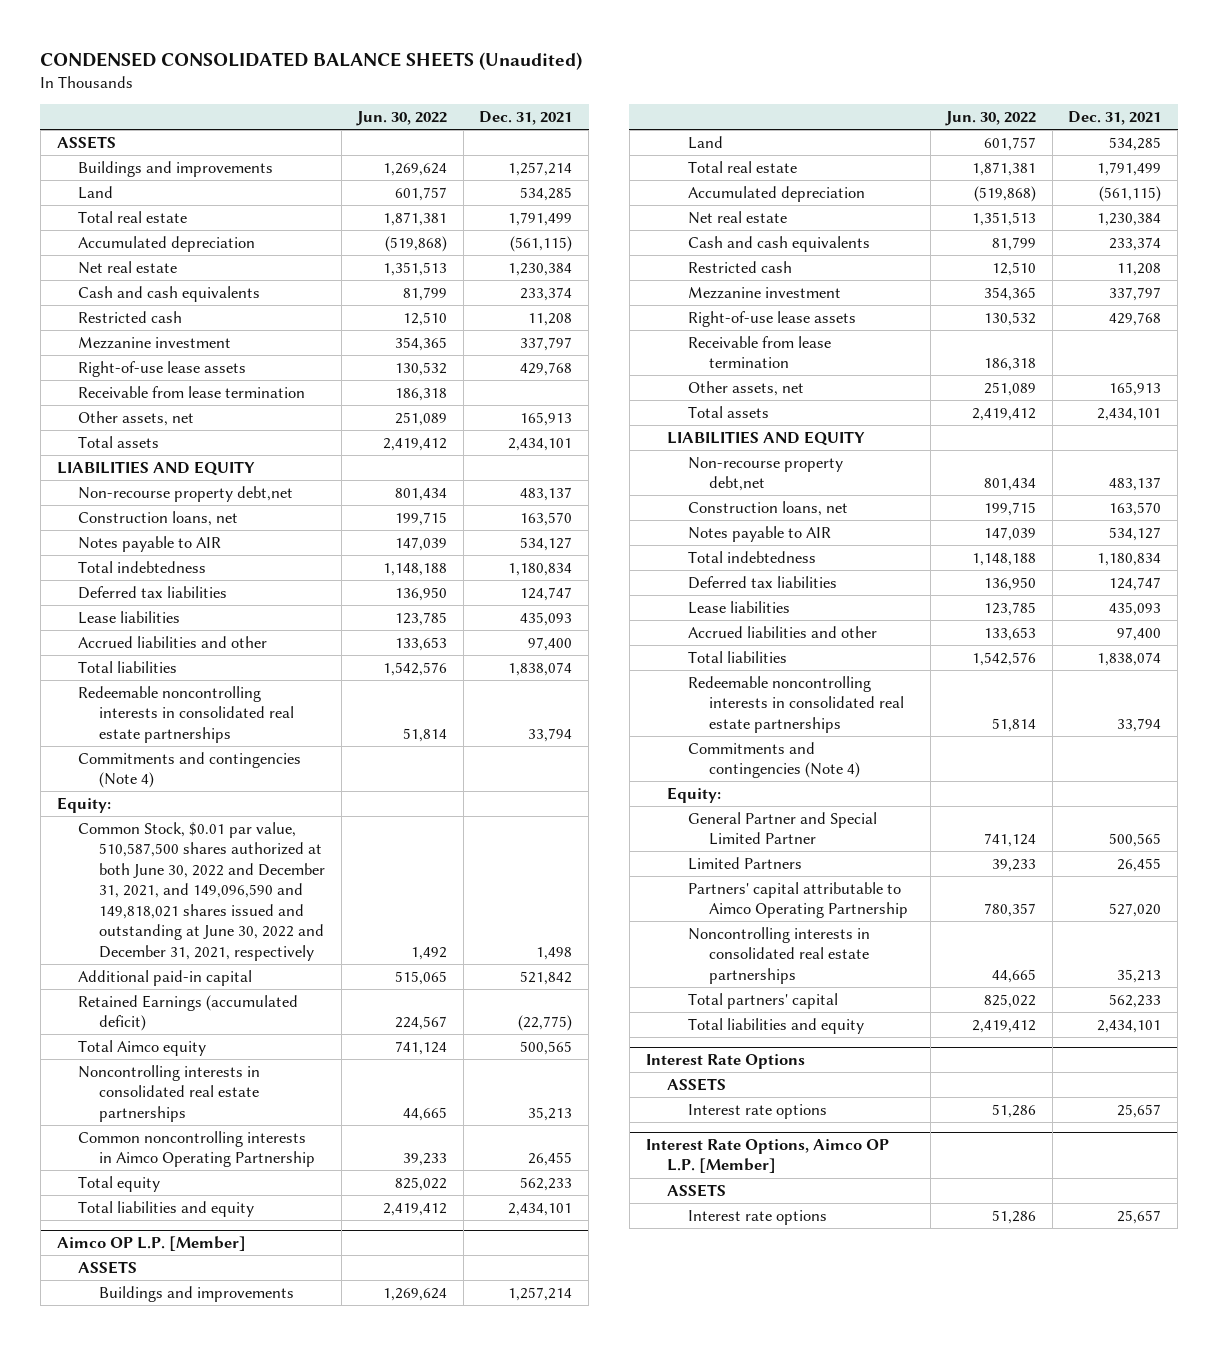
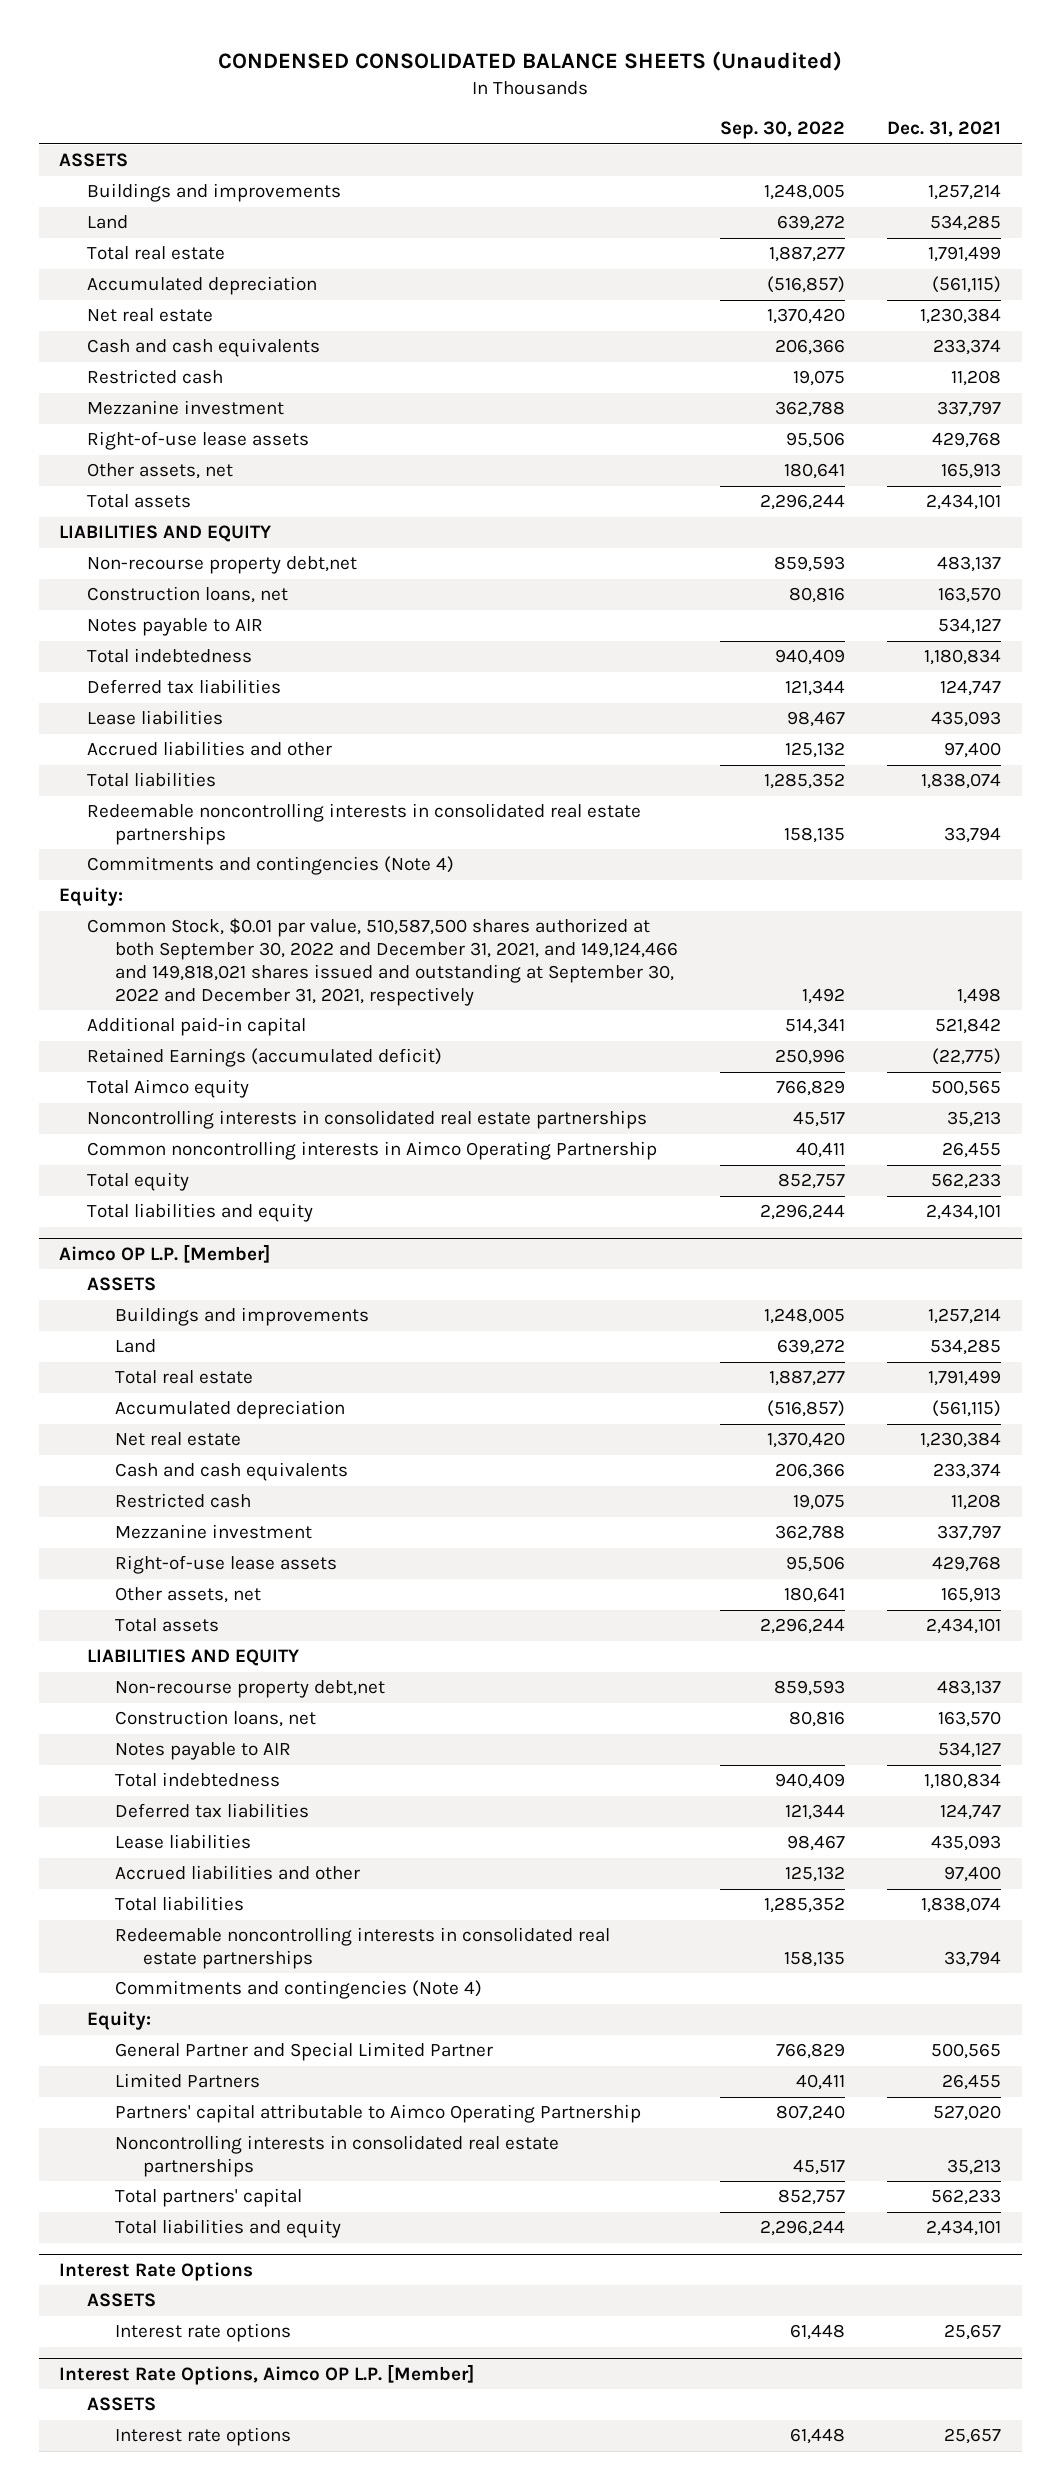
[356,110,448,126] Jun. 30, 2022 -> none
none -> [719,121,845,140] Sep. 30, 2022
[77,385,305,398] Receivable from lease termination -> none
[77,821,325,961] Common Stock, $0.01 par value, 510,587,500 shares authorized at both June 30, 2022 and December 31, 2021, and 149,096,590 and 149,818,021 shares issued and outstanding at June 30, 2022 and December 31, 2021, respectively -> [87,918,679,1006] Common Stock, $0.01 par value, 510,587,500 shares authorized at both September 30, 2022 and December 31, 2021, and 149,124,466 and 149,818,021 shares issued and outstanding at September 30, 2022 and December 31, 2021, respectively
[687,335,831,369] Receivable from lease termination -> none

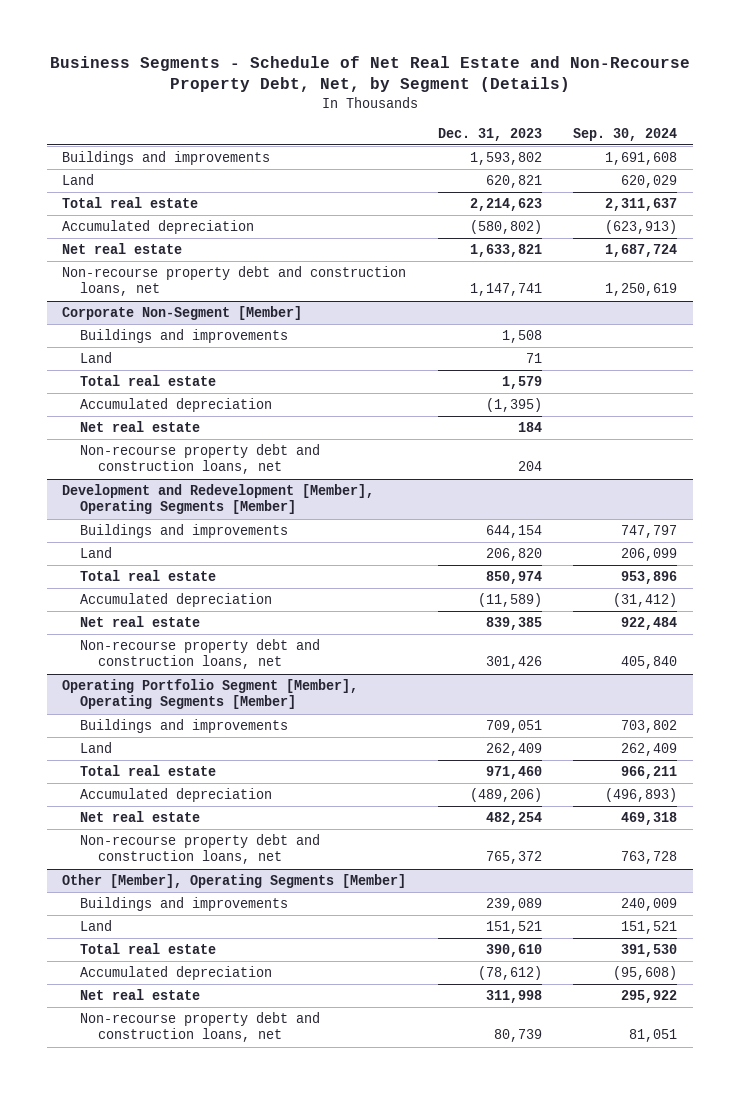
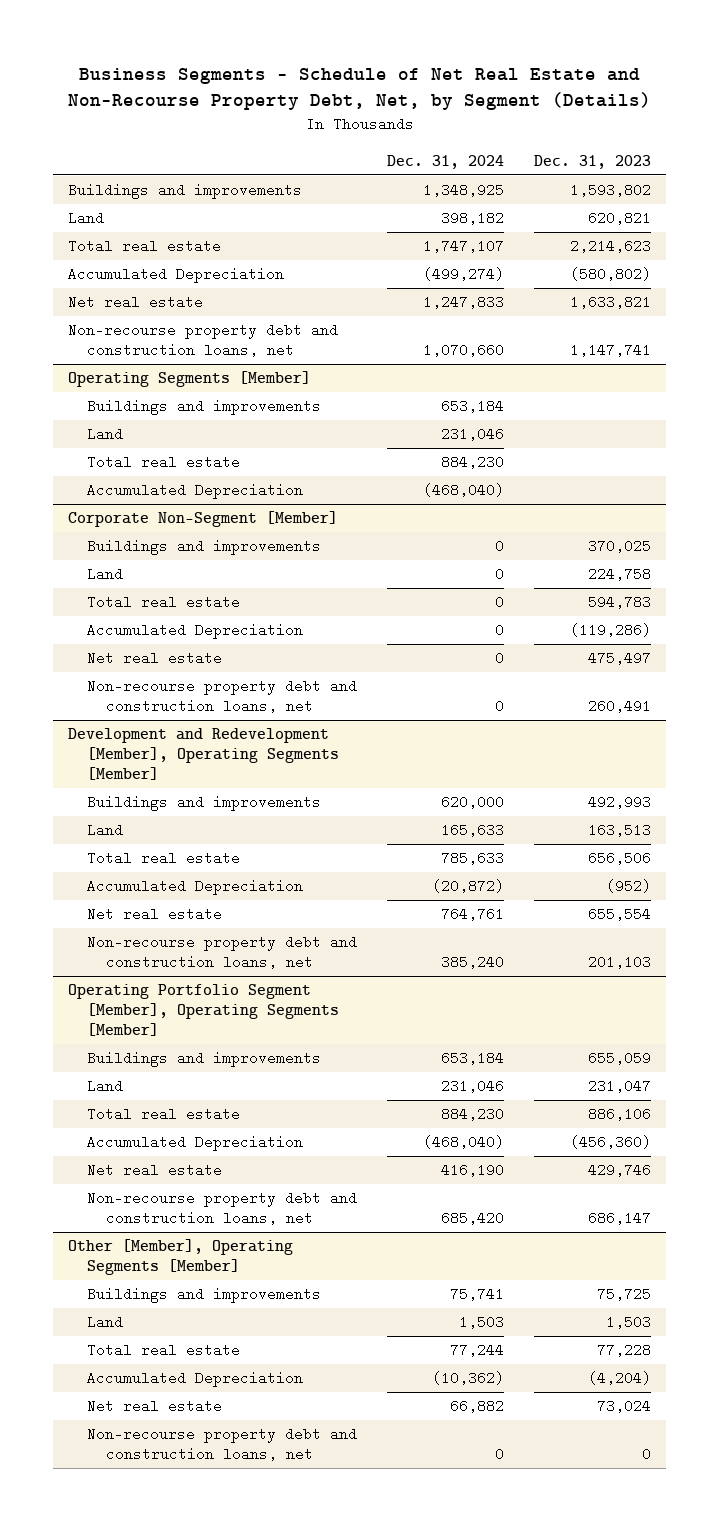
[573,127,678,141] Sep. 30, 2024 -> none
none -> [387,154,505,169] Dec. 31, 2024
[62,220,255,235] Accumulated depreciation -> [68,267,285,284] Accumulated Depreciation
none -> [68,371,312,388] Operating Segments [Member]
none -> [87,399,322,416] Buildings and improvements
none -> [87,427,124,442] Land
none -> [87,455,241,470] Total real estate
none -> [87,483,304,500] Accumulated Depreciation
[501,330,542,344] 1,508 -> [588,539,652,554] 370,025
[525,353,542,364] 71 -> [588,567,652,582] 224,758
[501,376,542,390] 1,579 -> [588,595,652,610] 594,783
[80,398,273,413] Accumulated depreciation -> [87,623,304,640] Accumulated Depreciation
[485,398,542,413] (1,395) -> [570,623,652,638] (119,286)
[517,422,542,433] 184 -> [588,651,652,666] 475,497
[517,461,542,472] 204 -> [588,699,652,714] 260,491
[485,525,542,539] 644,154 -> [588,795,652,810] 492,993
[485,548,542,562] 206,820 -> [588,823,652,838] 163,513
[485,571,542,585] 850,974 -> [588,851,652,866] 656,506
[80,593,273,608] Accumulated depreciation -> [87,879,304,896] Accumulated Depreciation
[477,593,542,608] (11,589) -> [606,879,652,894] (952)
[485,617,542,631] 839,385 -> [588,907,652,922] 655,554
[485,656,542,670] 301,426 -> [588,955,652,970] 201,103
[485,720,542,734] 709,051 -> [588,1051,652,1066] 655,059
[485,743,542,757] 262,409 -> [588,1079,652,1094] 231,047
[485,766,542,780] 971,460 -> [588,1107,652,1122] 886,106
[80,788,273,803] Accumulated depreciation -> [87,1135,304,1152] Accumulated Depreciation
[469,788,542,803] (489,206) -> [570,1135,652,1150] (456,360)
[485,812,542,826] 482,254 -> [588,1163,652,1178] 429,746
[485,851,542,865] 765,372 -> [588,1211,652,1226] 686,147
[485,898,542,912] 239,089 -> [597,1287,652,1302] 75,725
[485,921,542,935] 151,521 -> [606,1315,652,1330] 1,503
[485,944,542,958] 390,610 -> [597,1343,652,1358] 77,228
[80,966,273,981] Accumulated depreciation -> [87,1371,304,1388] Accumulated Depreciation
[477,966,542,981] (78,612) -> [588,1371,652,1386] (4,204)
[485,990,542,1004] 311,998 -> [597,1399,652,1414] 73,024
[493,1029,542,1043] 80,739 -> [642,1447,652,1462] 0

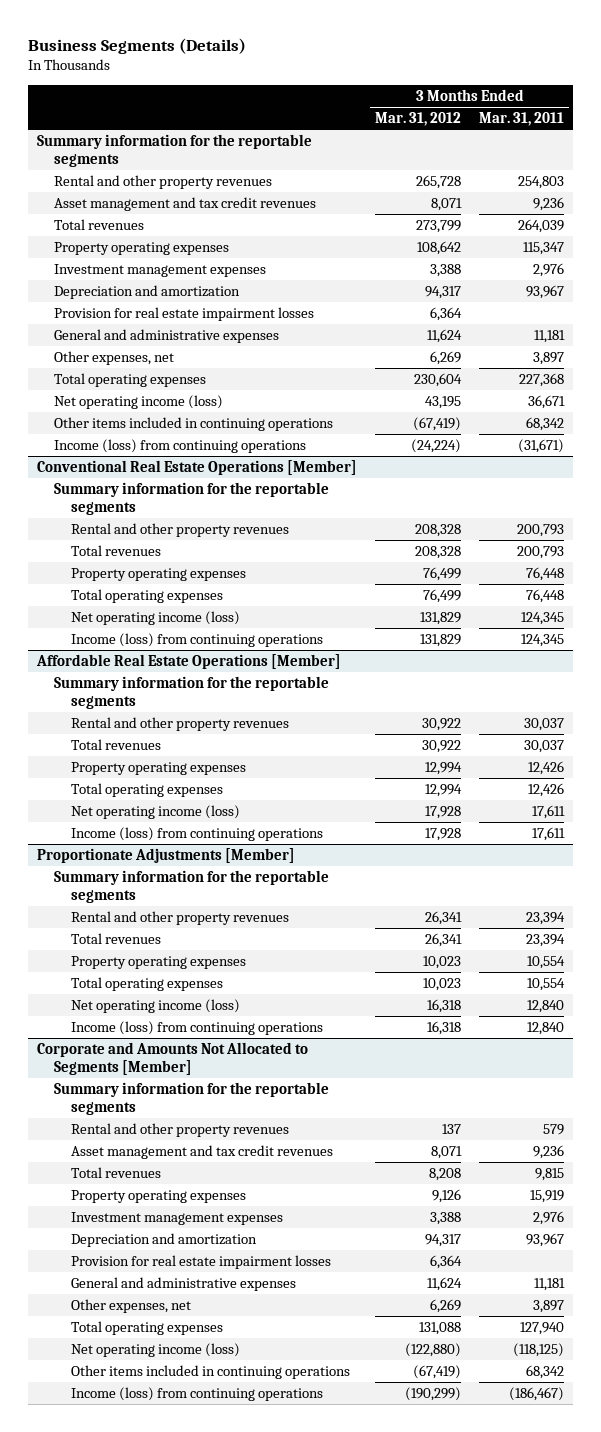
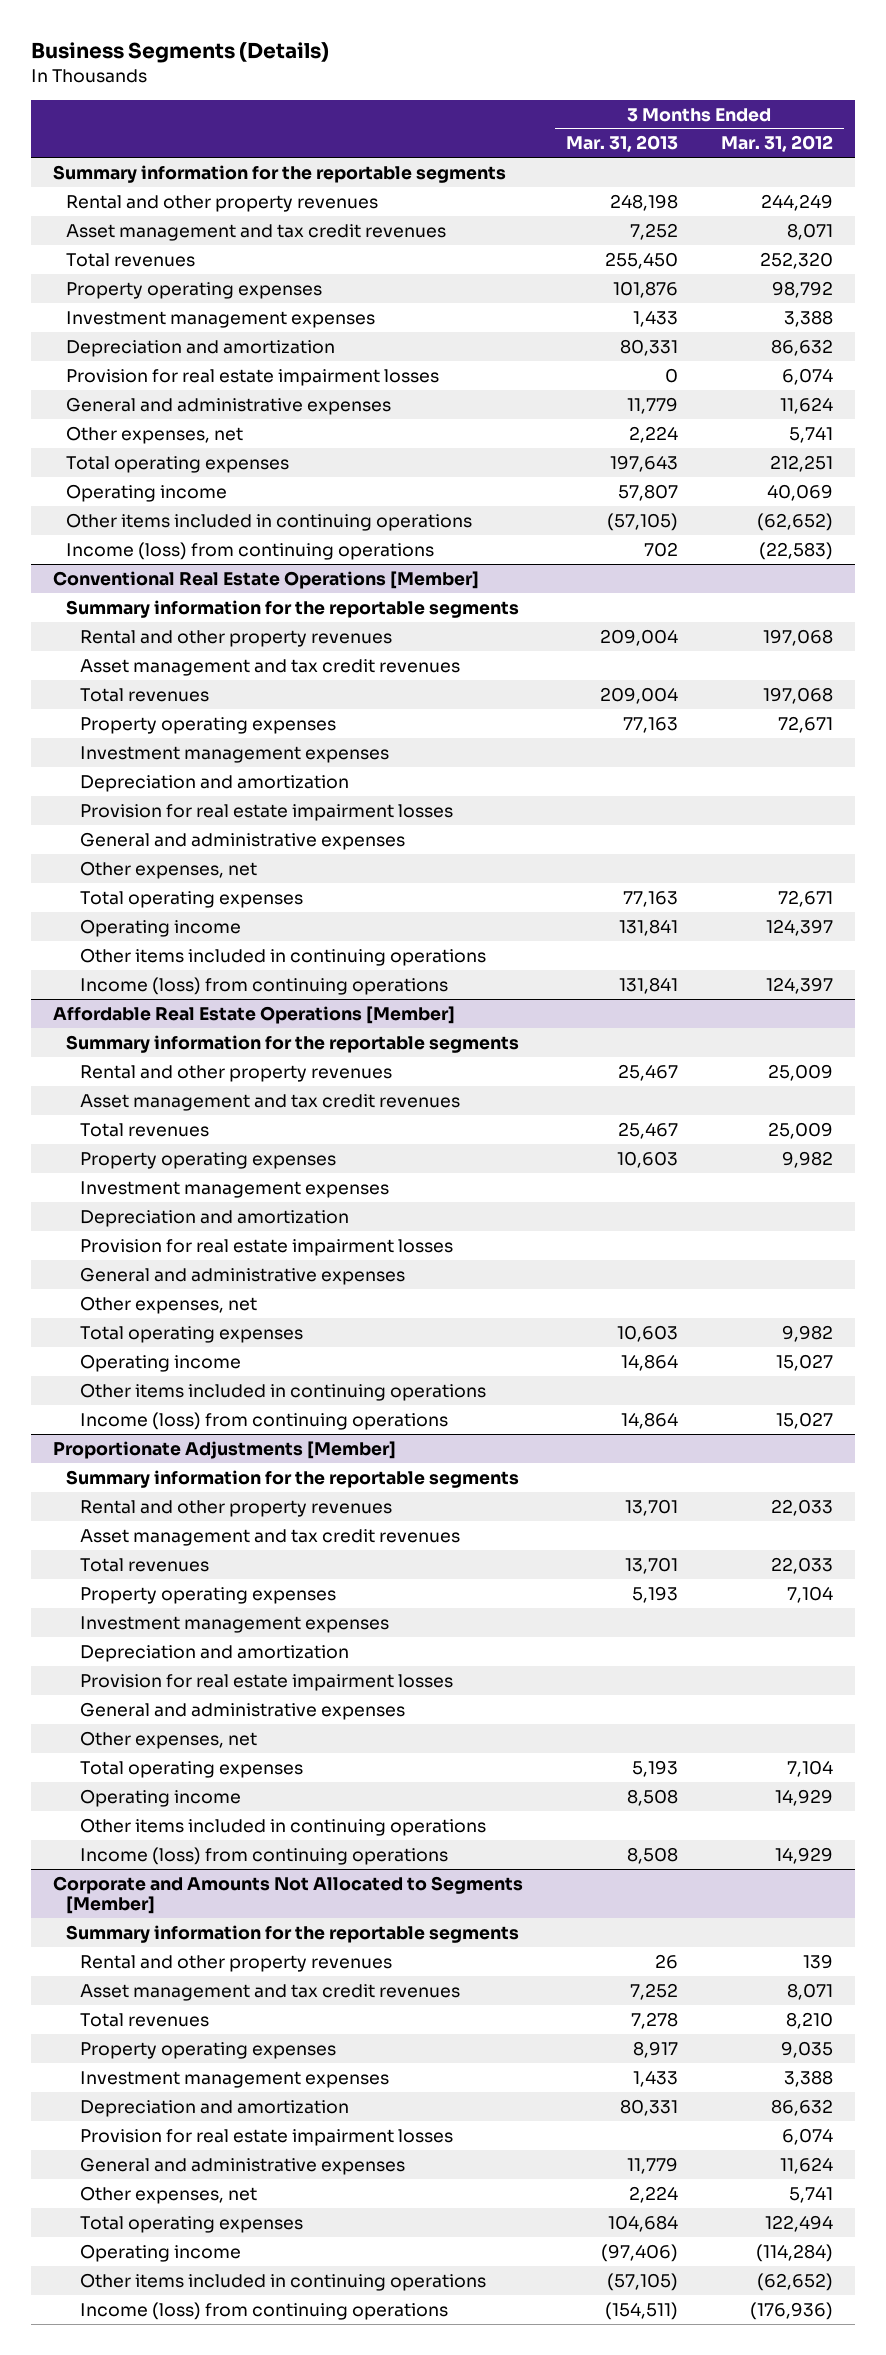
[479,112,565,127] Mar. 31, 2011 -> none
none -> [565,135,678,153] Mar. 31, 2013
[416,175,462,190] 265,728 -> [760,193,833,211] 244,249
[416,220,462,234] 273,799 -> [759,251,833,269] 252,320
[417,241,462,256] 108,642 -> [771,280,833,298] 98,792
[425,286,462,300] 94,317 -> [770,338,833,356] 86,632
[430,307,463,322] 6,364 -> [781,367,833,385] 6,074
[430,351,462,366] 6,269 -> [788,425,833,443] 5,741
[414,373,463,388] 230,604 -> [769,454,833,472] 212,251
[53,395,223,410] Net operating income (loss) -> [66,483,228,502] Operating income
[425,396,462,410] 43,195 -> [766,483,833,501] 40,069
[413,417,462,432] (67,419) -> [756,512,833,531] (62,652)
[411,439,462,454] (24,224) -> [758,541,833,560] (22,583)
[415,524,462,538] 208,328 -> [762,628,833,646] 197,068
none -> [79,658,460,676] Asset management and tax credit revenues
[415,546,462,560] 208,328 -> [762,686,833,704] 197,068
[423,567,462,582] 76,499 -> [777,715,833,733] 72,671
none -> [79,745,389,763] Investment management expenses
none -> [79,774,349,792] Depreciation and amortization
none -> [79,803,453,821] Provision for real estate impairment losses
none -> [79,831,405,850] General and administrative expenses
none -> [79,860,257,879] Other expenses, net
[423,589,462,604] 76,499 -> [777,889,833,907] 72,671
[70,611,240,626] Net operating income (loss) -> [79,918,241,937] Operating income
[420,612,462,626] 131,829 -> [765,918,833,936] 124,397
none -> [79,947,486,966] Other items included in continuing operations
[420,634,462,648] 131,829 -> [765,976,833,994] 124,397
[422,718,462,732] 30,922 -> [767,1063,833,1081] 25,009
none -> [79,1093,460,1111] Asset management and tax credit revenues
[422,740,462,754] 30,922 -> [767,1121,833,1139] 25,009
[425,762,463,776] 12,994 -> [781,1150,833,1168] 9,982
none -> [79,1180,389,1198] Investment management expenses
none -> [79,1209,349,1227] Depreciation and amortization
none -> [79,1238,453,1256] Provision for real estate impairment losses
none -> [79,1266,405,1285] General and administrative expenses
none -> [79,1295,257,1314] Other expenses, net
[425,784,463,798] 12,994 -> [781,1324,833,1342] 9,982
[70,805,240,820] Net operating income (loss) -> [79,1353,241,1372] Operating income
[425,806,462,820] 17,928 -> [775,1353,833,1371] 15,027
none -> [79,1382,486,1401] Other items included in continuing operations
[425,828,462,842] 17,928 -> [775,1411,833,1429] 15,027
[425,911,463,926] 26,341 -> [770,1498,833,1516] 22,033
none -> [79,1528,460,1546] Asset management and tax credit revenues
[425,933,463,948] 26,341 -> [770,1556,833,1574] 22,033
[423,956,462,970] 10,023 -> [786,1585,833,1603] 7,104
none -> [79,1615,389,1633] Investment management expenses
none -> [79,1644,349,1662] Depreciation and amortization
none -> [79,1673,453,1691] Provision for real estate impairment losses
none -> [79,1701,405,1720] General and administrative expenses
none -> [79,1730,257,1749] Other expenses, net
[423,978,462,992] 10,023 -> [786,1759,833,1777] 7,104
[70,999,240,1014] Net operating income (loss) -> [79,1788,241,1807] Operating income
[427,999,462,1014] 16,318 -> [774,1788,833,1806] 14,929
none -> [79,1817,486,1836] Other items included in continuing operations
[427,1021,462,1036] 16,318 -> [774,1846,833,1864] 14,929
[442,1124,462,1135] 137 -> [802,1953,833,1969] 139
[429,1168,462,1182] 8,208 -> [785,2011,833,2029] 8,210
[432,1189,462,1204] 9,126 -> [780,2040,833,2058] 9,035
[425,1234,462,1248] 94,317 -> [770,2098,833,2116] 86,632
[430,1255,463,1270] 6,364 -> [781,2127,833,2145] 6,074
[430,1299,462,1314] 6,269 -> [788,2185,833,2203] 5,741
[419,1322,462,1336] 131,088 -> [764,2214,833,2232] 122,494
[70,1343,240,1358] Net operating income (loss) -> [79,2243,241,2262] Operating income
[405,1343,462,1358] (122,880) -> [755,2243,833,2262] (114,284)
[413,1365,462,1380] (67,419) -> [756,2272,833,2291] (62,652)
[405,1387,462,1402] (190,299) -> [749,2301,833,2320] (176,936)

